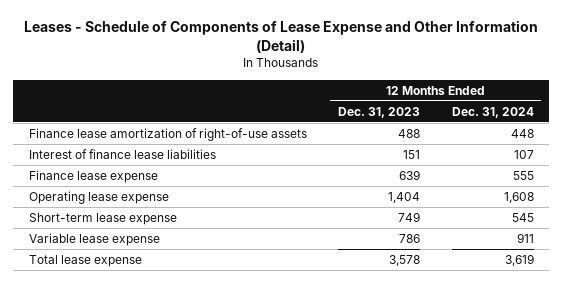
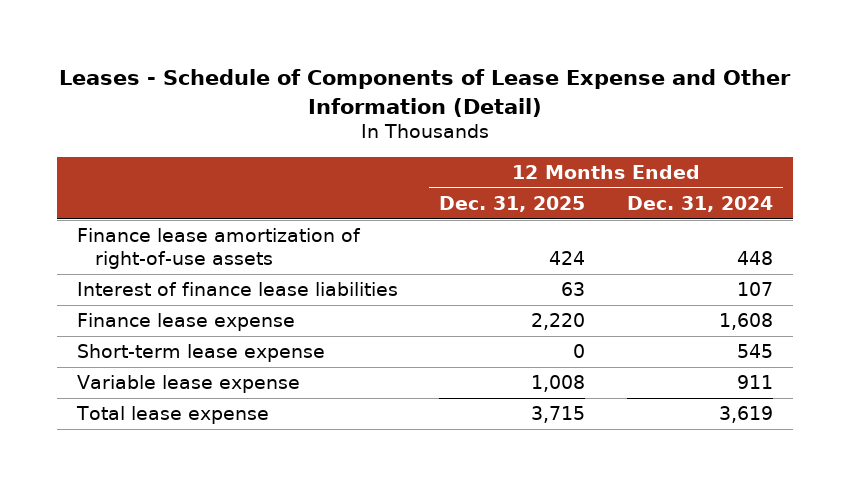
[338,106,421,118] Dec. 31, 2023 -> none
none -> [439,195,586,212] Dec. 31, 2025
[28,190,169,204] Operating lease expense -> none
[512,170,534,180] 555 -> [718,313,773,331] 1,608

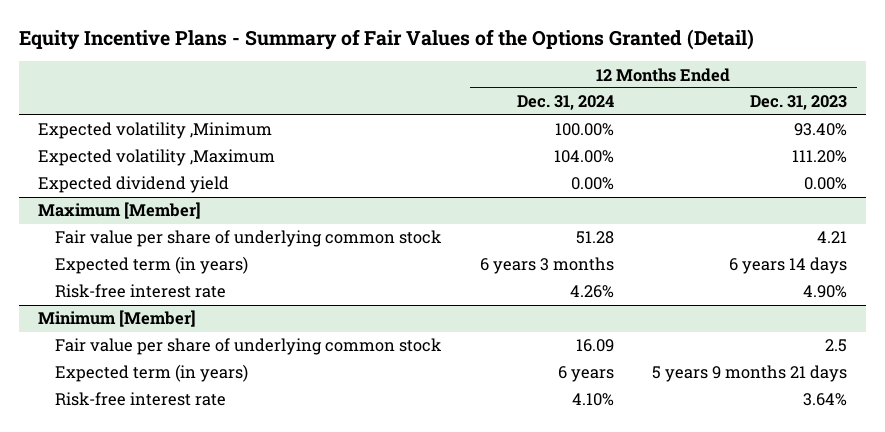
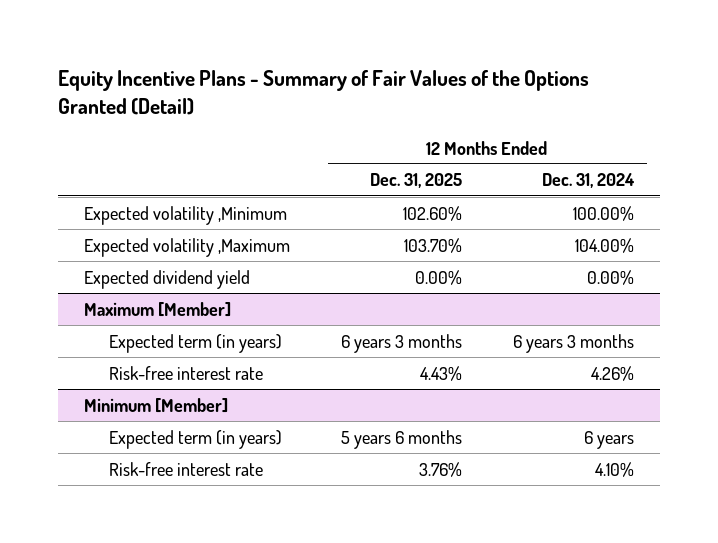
[750,95,848,111] Dec. 31, 2023 -> none
none -> [369,173,462,189] Dec. 31, 2025
[55,230,443,248] Fair value per share of underlying common stock -> none
[55,338,443,356] Fair value per share of underlying common stock -> none

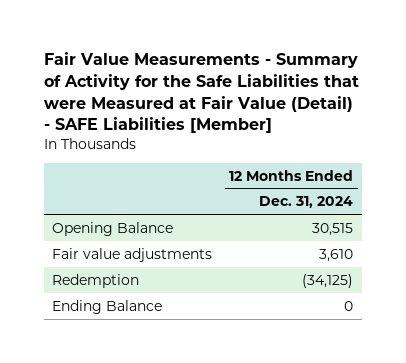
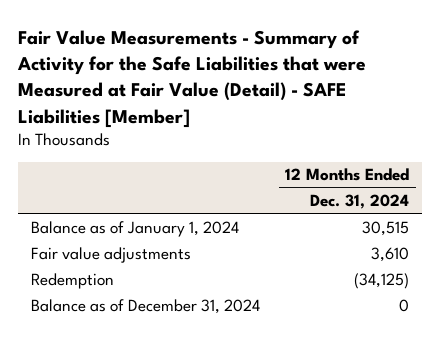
[52,221,174,236] Opening Balance -> [30,221,239,238] Balance as of January 1, 2024
[52,299,163,314] Ending Balance -> [30,299,260,315] Balance as of December 31, 2024

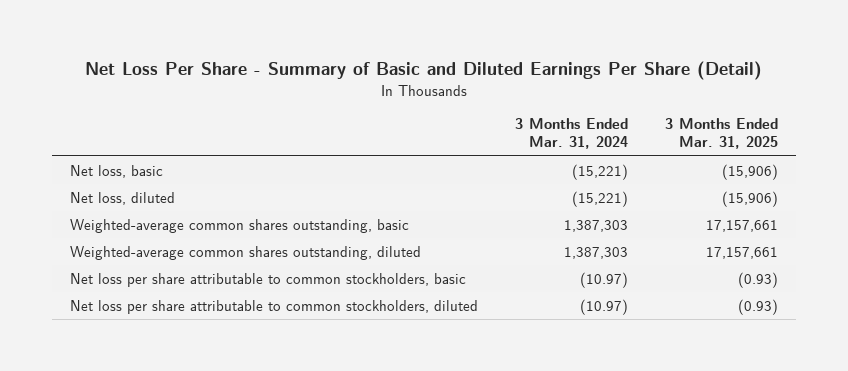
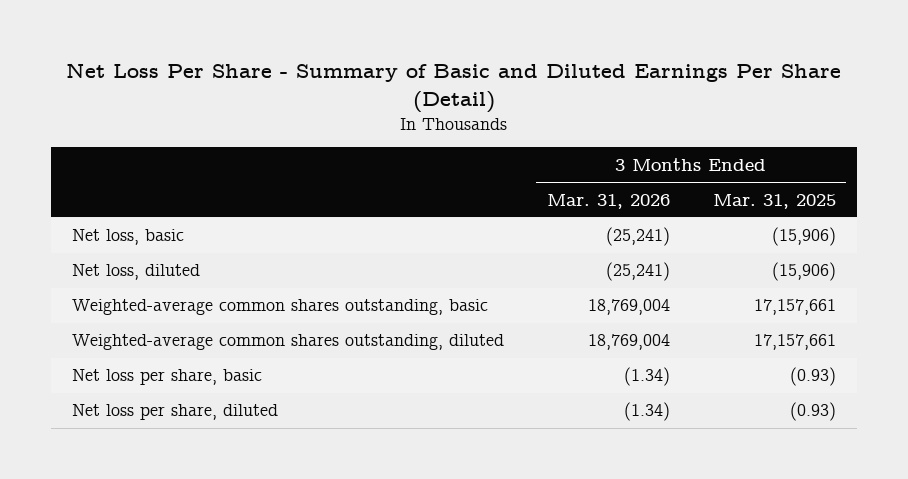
[514,118,628,150] 3 Months Ended Mar. 31, 2024 -> none
none -> [547,193,671,209] Mar. 31, 2026
[70,272,467,287] Net loss per share attributable to common stockholders, basic -> [72,369,263,386] Net loss per share, basic
[70,299,479,314] Net loss per share attributable to common stockholders, diluted -> [72,404,279,421] Net loss per share, diluted

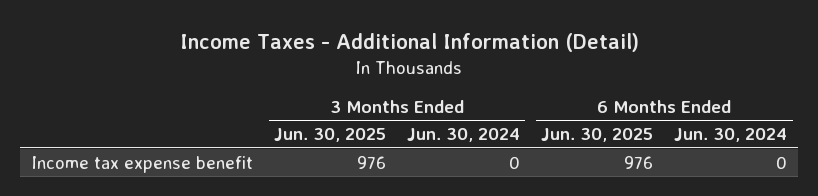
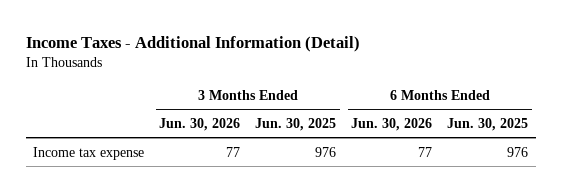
[407,128,521,143] Jun. 30, 2024 -> none
[674,128,788,143] Jun. 30, 2024 -> none
none -> [159,118,241,132] Jun. 30, 2026
none -> [351,118,433,132] Jun. 30, 2026
[30,156,253,174] Income tax expense benefit -> [33,146,145,160] Income tax expense

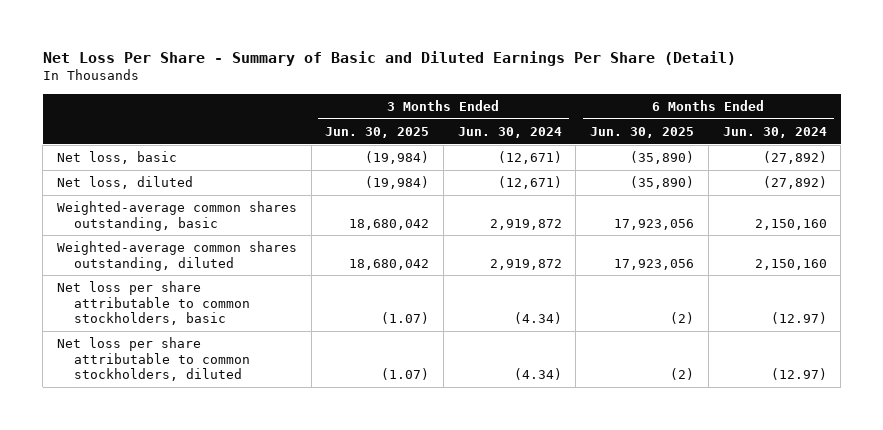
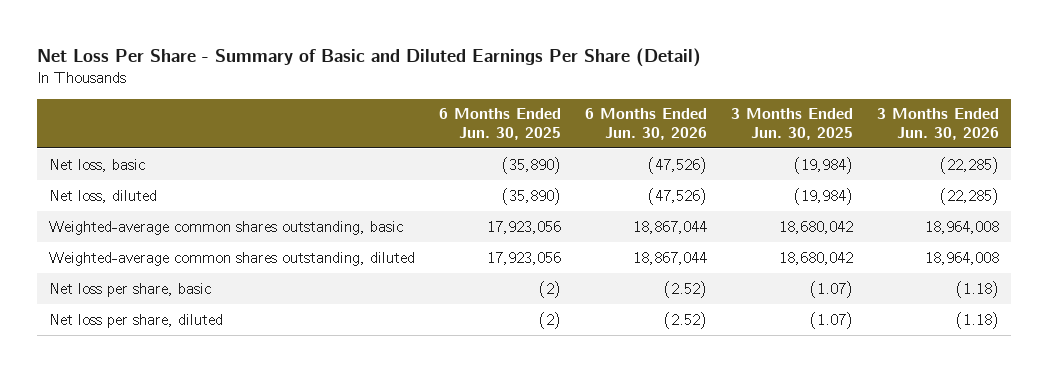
[457,126,562,138] Jun. 30, 2024 -> none
[722,126,827,138] Jun. 30, 2024 -> none
none -> [585,108,708,140] 6 Months Ended Jun. 30, 2026
none -> [877,108,1000,140] 3 Months Ended Jun. 30, 2026
[56,281,251,325] Net loss per share attributable to common stockholders, basic -> [49,282,212,297] Net loss per share, basic
[56,337,251,381] Net loss per share attributable to common stockholders, diluted -> [49,313,224,328] Net loss per share, diluted

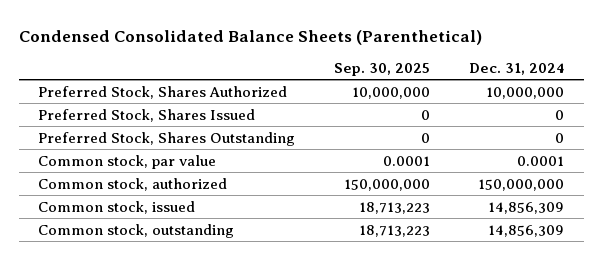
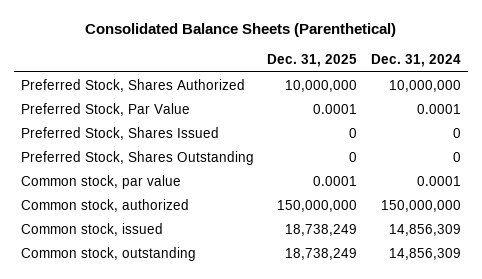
[18,29,482,45] Condensed Consolidated Balance Sheets (Parenthetical) -> [84,23,396,38] Consolidated Balance Sheets (Parenthetical)
[334,63,431,77] Sep. 30, 2025 -> none
none -> [267,54,358,68] Dec. 31, 2025
none -> [20,102,190,116] Preferred Stock, Par Value

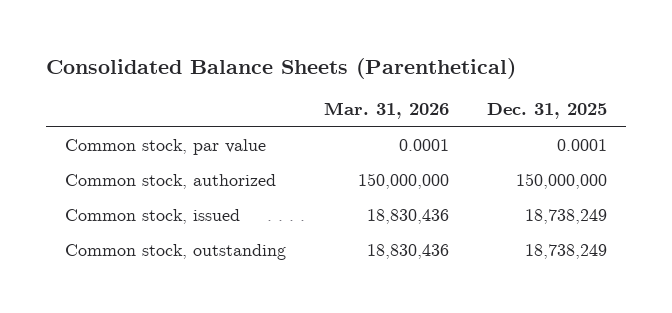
[371,54,462,68] Dec. 31, 2024 -> none
none -> [324,101,450,119] Mar. 31, 2026
[20,78,245,92] Preferred Stock, Shares Authorized -> none
[20,102,190,116] Preferred Stock, Par Value -> none
[20,126,219,140] Preferred Stock, Shares Issued -> none
[20,150,254,165] Preferred Stock, Shares Outstanding -> none

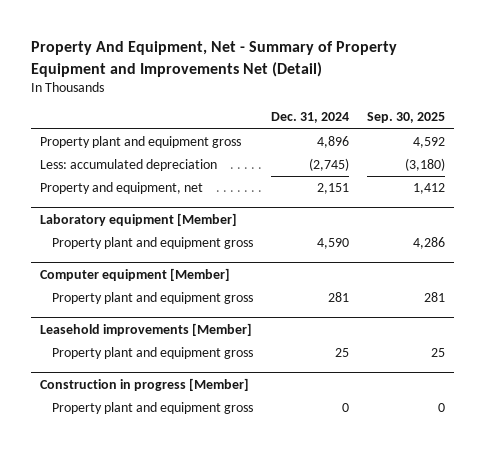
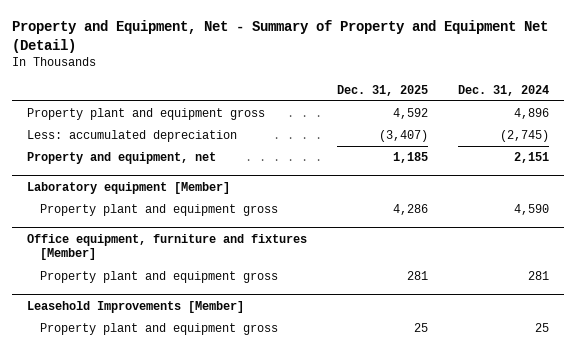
[31,41,398,77] Property And Equipment, Net - Summary of Property Equipment and Improvements Net (Detail) -> [11,19,548,53] Property and Equipment, Net - Summary of Property and Equipment Net (Detail)
[367,112,446,124] Sep. 30, 2025 -> none
none -> [336,84,428,96] Dec. 31, 2025
[40,267,231,281] Computer equipment [Member] -> none
none -> [26,233,307,261] Office equipment, furniture and fixtures [Member]
[40,322,253,336] Leasehold improvements [Member] -> [26,300,244,313] Leasehold Improvements [Member]
[40,377,250,391] Construction in progress [Member] -> none
[52,401,254,414] Property plant and equipment gross -> none

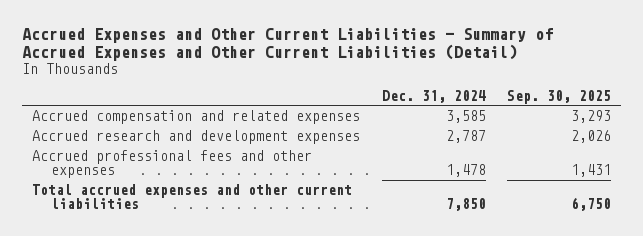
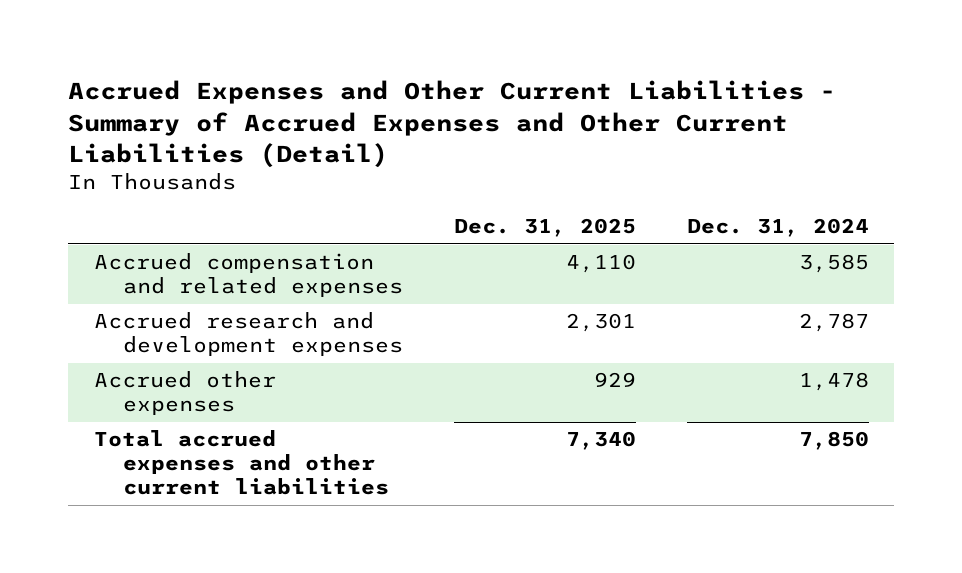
[506,89,611,104] Sep. 30, 2025 -> none
none -> [454,218,637,238] Dec. 31, 2025
[32,150,313,179] Accrued professional fees and other expenses -> [93,371,276,416] Accrued other expenses

